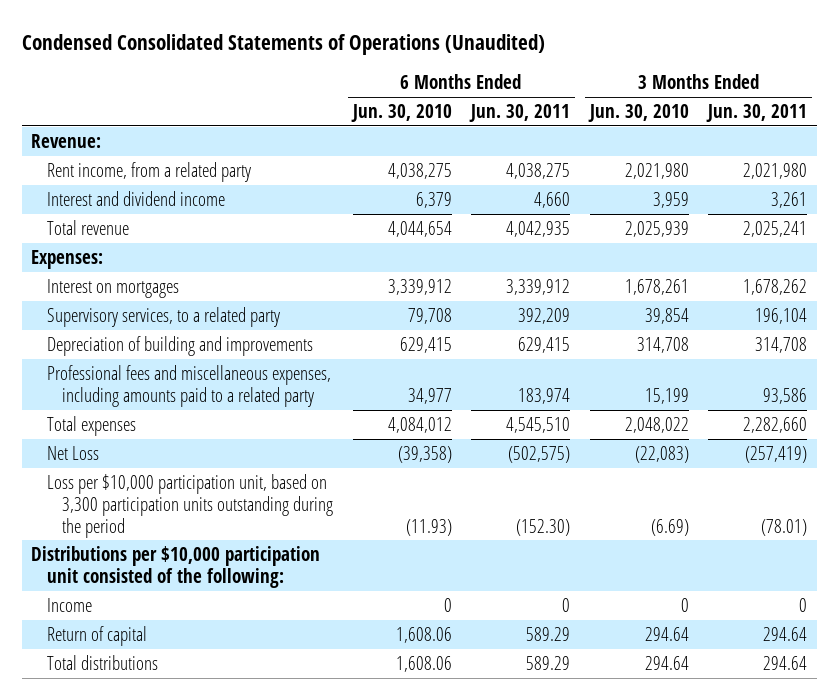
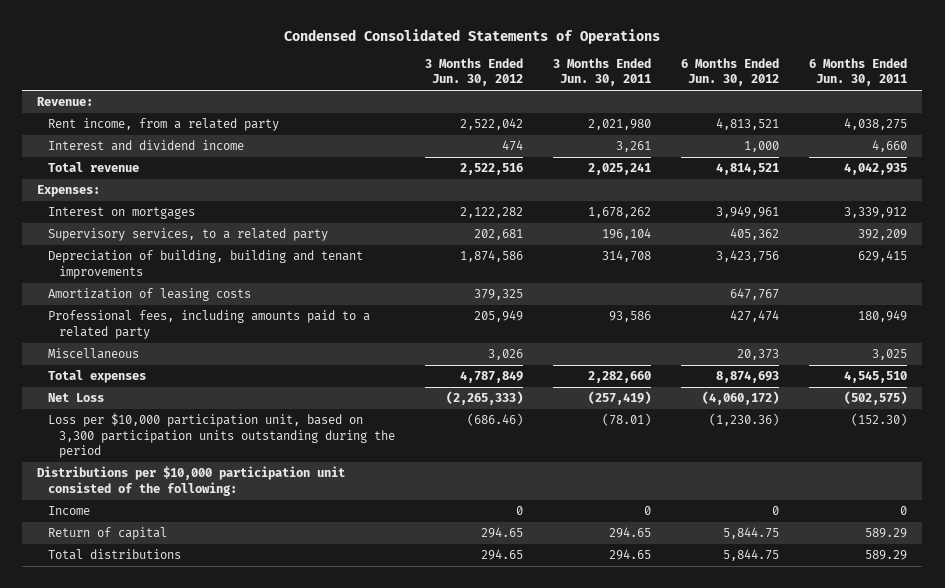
[21,34,545,56] Condensed Consolidated Statements of Operations (Unaudited) -> [284,28,661,44] Condensed Consolidated Statements of Operations
[350,103,452,122] Jun. 30, 2010 -> none
[587,103,689,122] Jun. 30, 2010 -> none
none -> [425,58,524,87] 3 Months Ended Jun. 30, 2012
none -> [681,58,780,87] 6 Months Ended Jun. 30, 2012
[46,335,313,356] Depreciation of building and improvements -> [48,250,364,279] Depreciation of building, building and tenant improvements
none -> [48,288,252,302] Amortization of leasing costs
[46,364,331,407] Professional fees and miscellaneous expenses, including amounts paid to a related party -> [48,310,371,339] Professional fees, including amounts paid to a related party
[518,387,571,404] 183,974 -> [858,310,908,323] 180,949
none -> [48,348,140,360] Miscellaneous
[763,626,808,641] 294.64 -> [609,527,652,539] 294.65
[763,655,808,670] 294.64 -> [609,549,652,561] 294.65

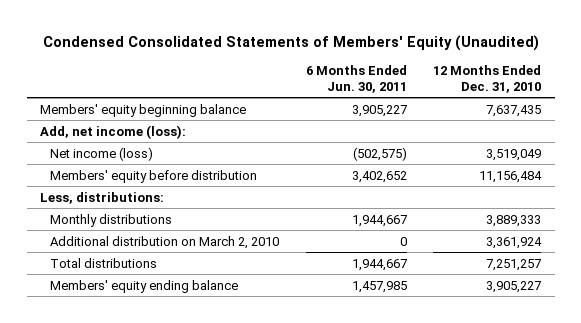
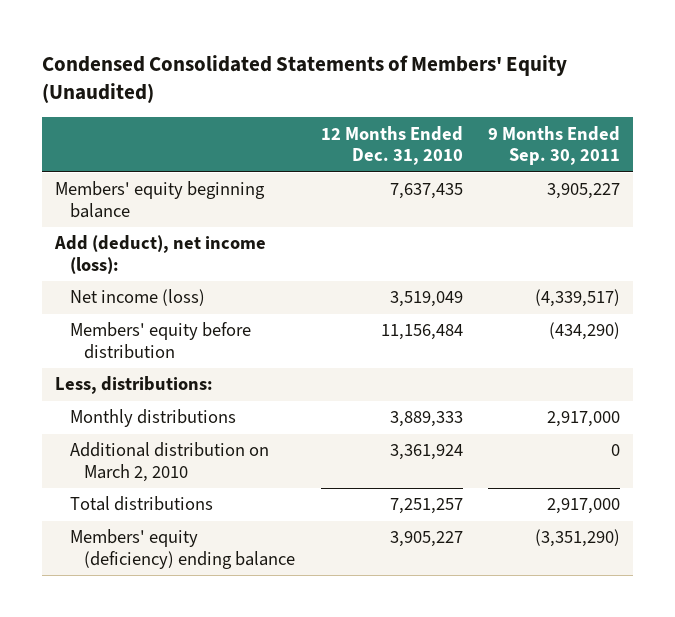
[305,65,407,93] 6 Months Ended Jun. 30, 2011 -> none
none -> [487,125,620,166] 9 Months Ended Sep. 30, 2011
[40,124,187,139] Add, net income (loss): -> [53,235,266,274] Add (deduct), net income (loss):
[49,279,238,293] Members' equity ending balance -> [69,529,296,569] Members' equity (deficiency) ending balance

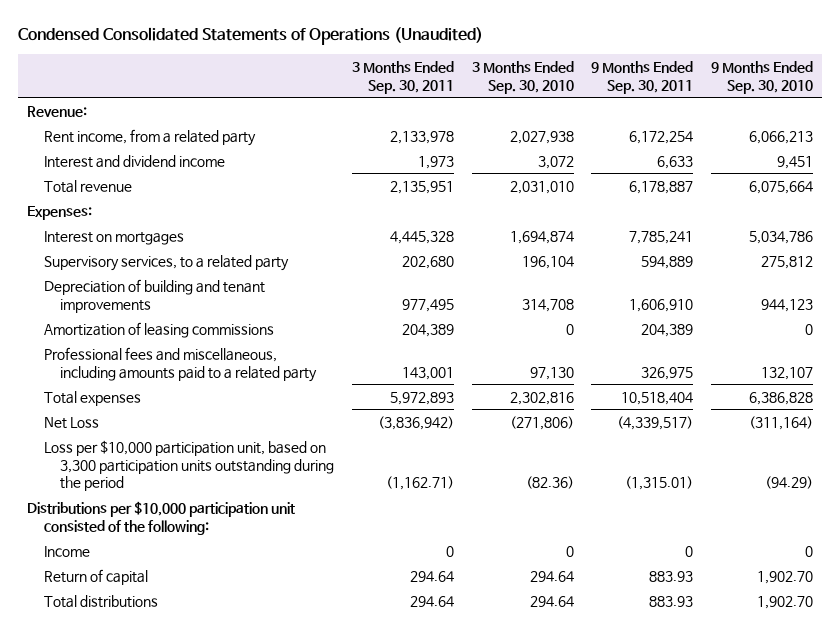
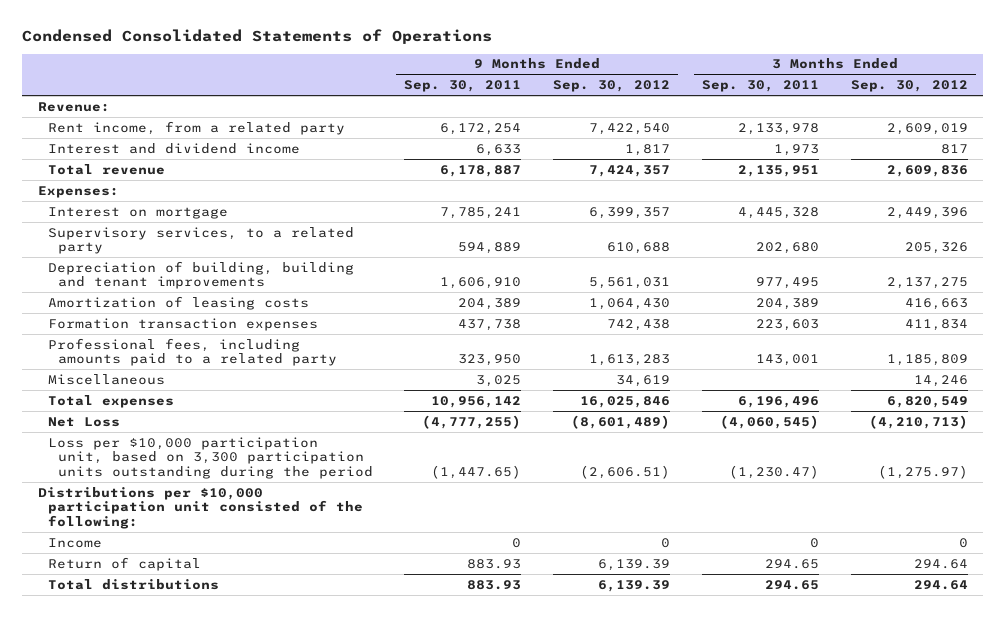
[17,26,483,45] Condensed Consolidated Statements of Operations (Unaudited) -> [21,29,492,45] Condensed Consolidated Statements of Operations
[471,60,574,94] 3 Months Ended Sep. 30, 2010 -> none
[710,60,813,94] 9 Months Ended Sep. 30, 2010 -> none
none -> [553,80,671,93] Sep. 30, 2012
none -> [850,80,968,93] Sep. 30, 2012
[43,230,184,245] Interest on mortgages -> [47,206,228,219] Interest on mortgage
[43,278,265,313] Depreciation of building and tenant improvements -> [47,260,354,290] Depreciation of building, building and tenant improvements
[43,321,274,338] Amortization of leasing commissions -> [47,295,309,310] Amortization of leasing costs
none -> [47,317,318,331] Formation transaction expenses
[43,346,318,382] Professional fees and miscellaneous, including amounts paid to a related party -> [47,337,337,367] Professional fees, including amounts paid to a related party
[641,366,694,380] 326,975 -> [458,354,522,367] 323,950
none -> [47,373,165,385] Miscellaneous
[390,391,455,405] 5,972,893 -> [737,395,819,408] 6,196,496
[621,391,694,405] 10,518,404 -> [431,395,522,408] 10,956,142
[378,415,455,430] (3,836,942) -> [719,414,819,429] (4,060,545)
[617,415,694,430] (4,339,517) -> [422,414,522,429] (4,777,255)
[386,476,455,491] (1,162.71) -> [728,464,819,479] (1,230.47)
[625,476,694,491] (1,315.01) -> [431,464,522,479] (1,447.65)
[410,570,455,582] 294.64 -> [764,558,819,569] 294.65
[410,595,455,607] 294.64 -> [764,579,819,590] 294.65

